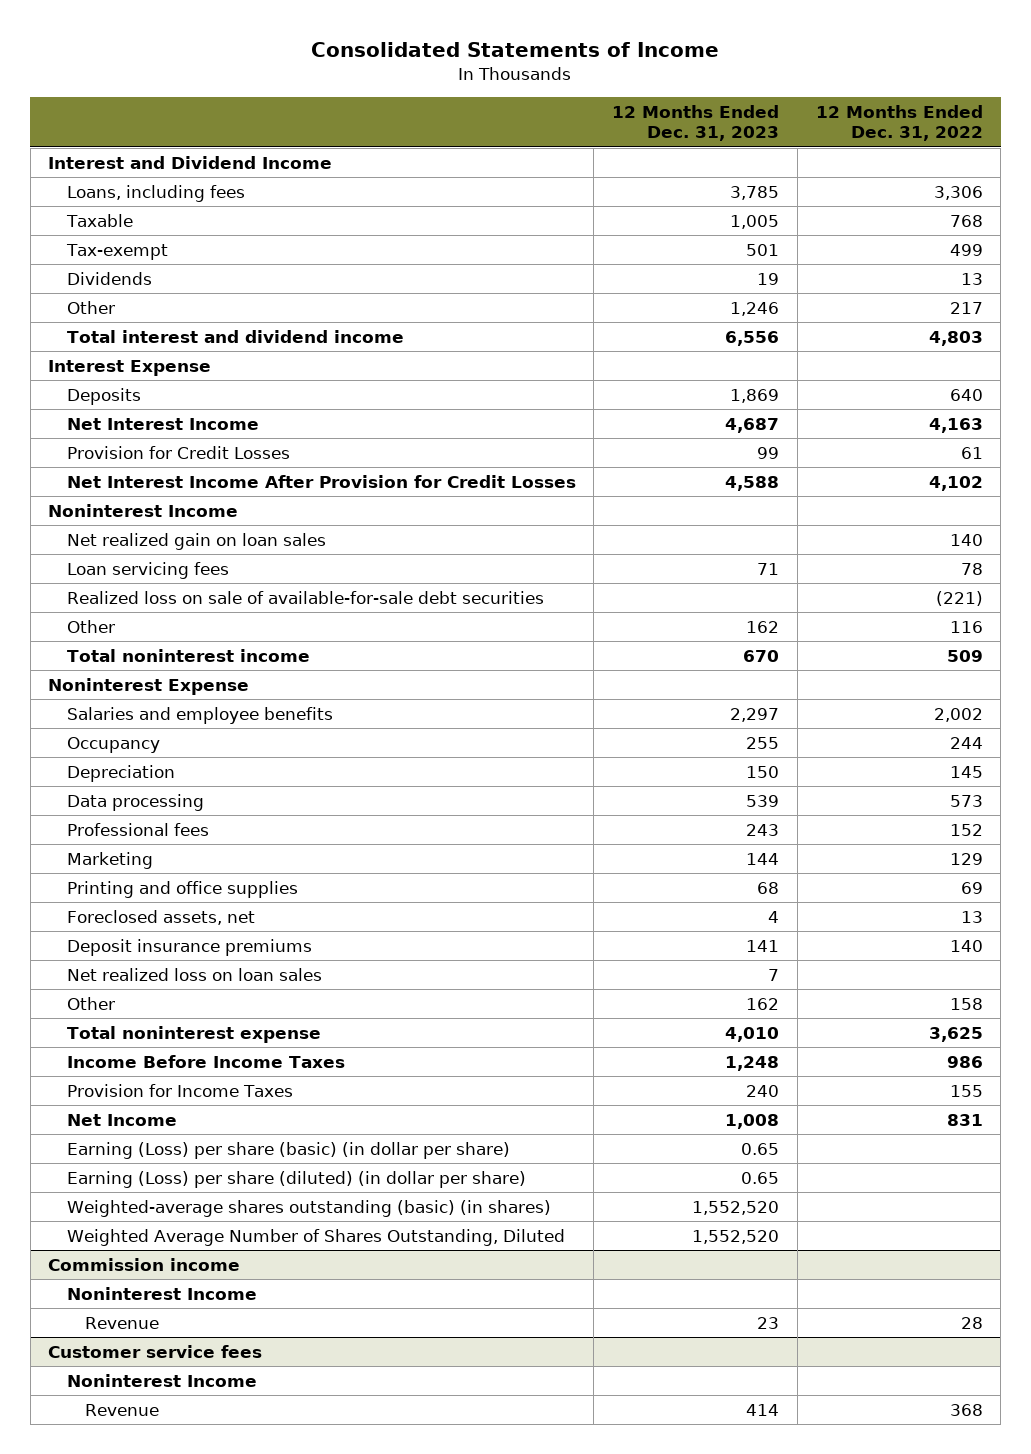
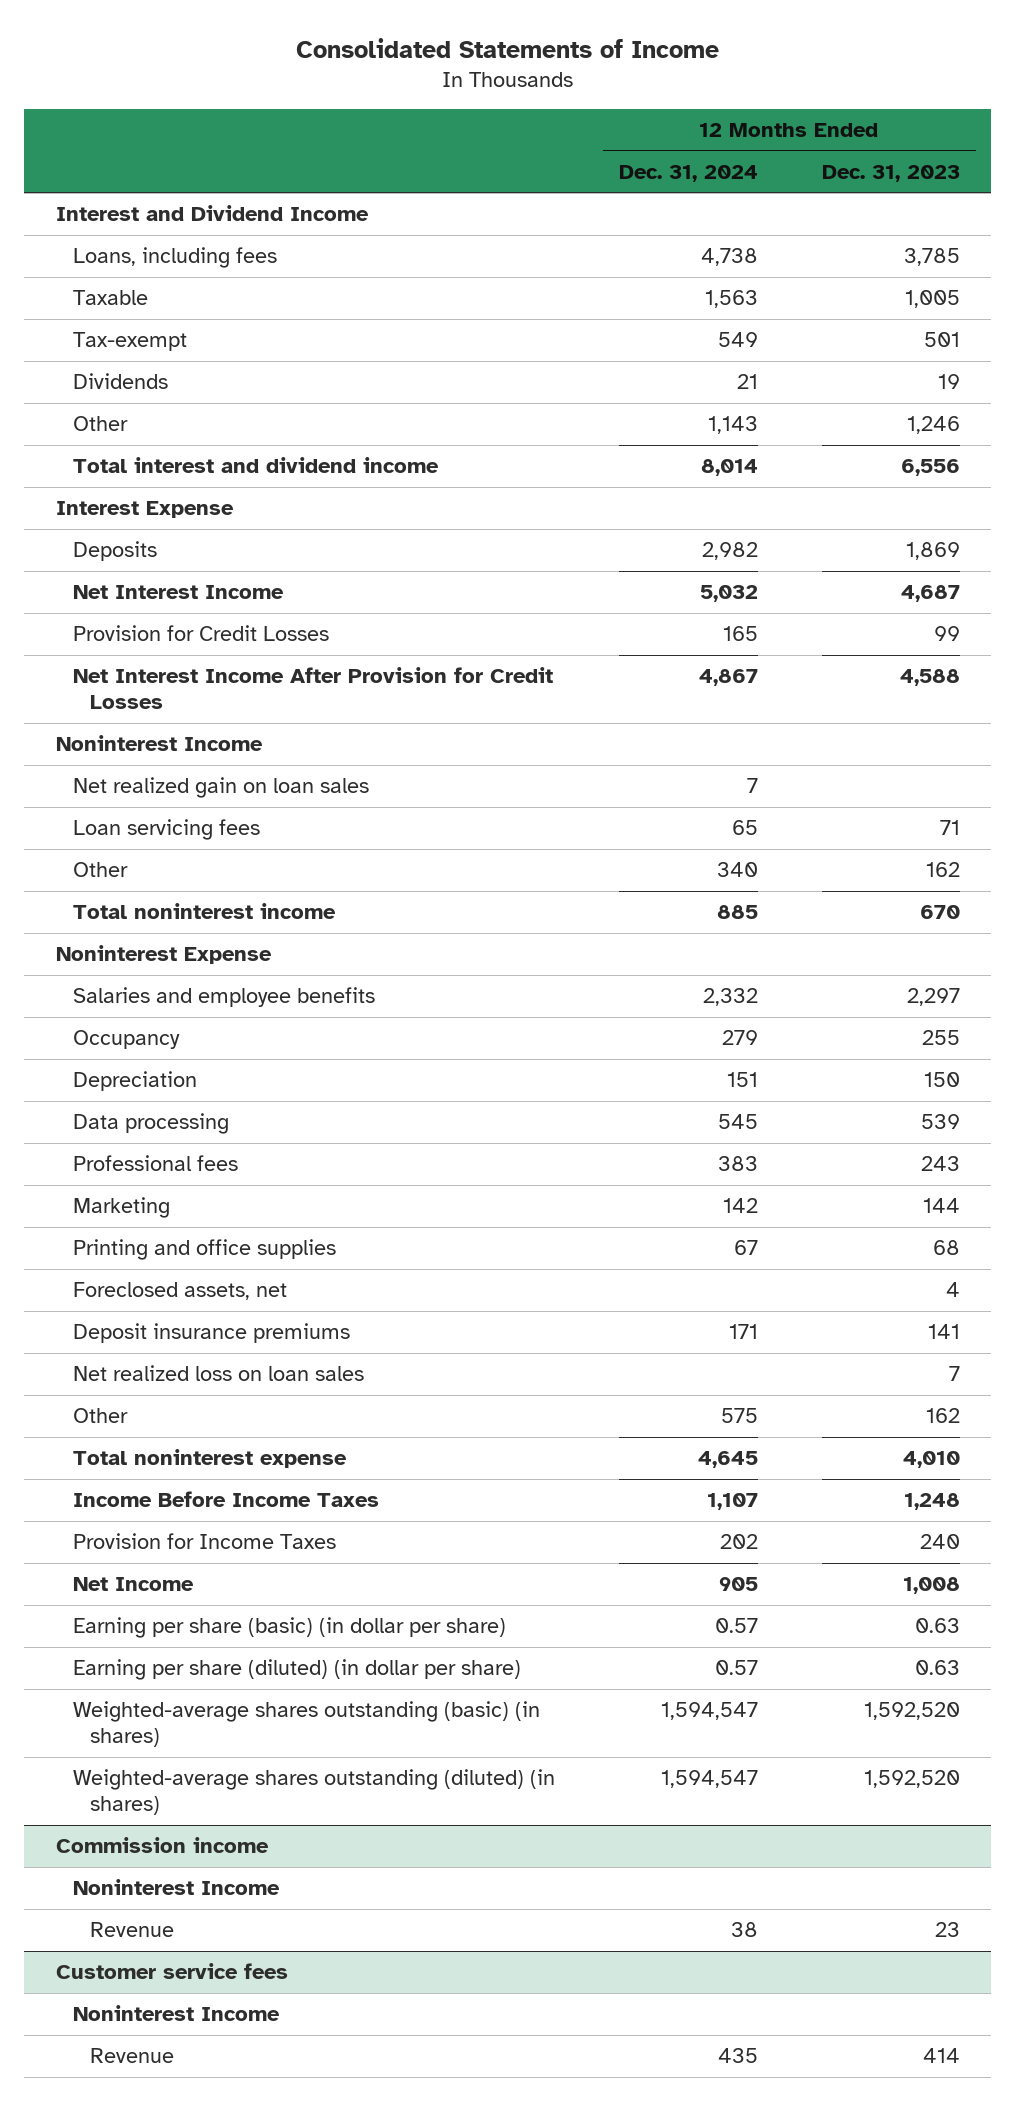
[815,104,983,142] 12 Months Ended Dec. 31, 2022 -> none
none -> [618,164,758,182] Dec. 31, 2024
[66,590,544,604] Realized loss on sale of available-for-sale debt securities -> none
[66,1141,510,1159] Earning (Loss) per share (basic) (in dollar per share) -> [73,1617,507,1639] Earning per share (basic) (in dollar per share)
[741,1142,780,1155] 0.65 -> [914,1618,960,1634] 0.63
[66,1170,526,1188] Earning (Loss) per share (diluted) (in dollar per share) -> [73,1659,522,1681] Earning per share (diluted) (in dollar per share)
[741,1171,780,1184] 0.65 -> [914,1660,960,1676] 0.63
[692,1200,780,1215] 1,552,520 -> [863,1702,960,1721] 1,592,520
[66,1228,565,1246] Weighted Average Number of Shares Outstanding, Diluted -> [73,1769,556,1816] Weighted-average shares outstanding (diluted) (in shares)
[692,1229,780,1244] 1,552,520 -> [863,1770,960,1789] 1,592,520

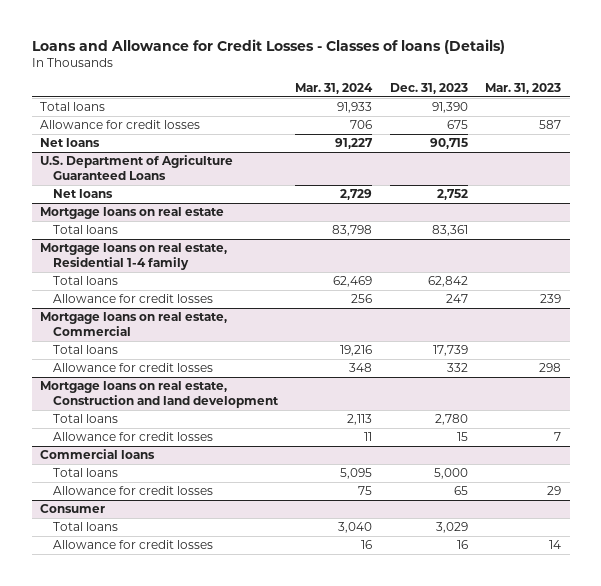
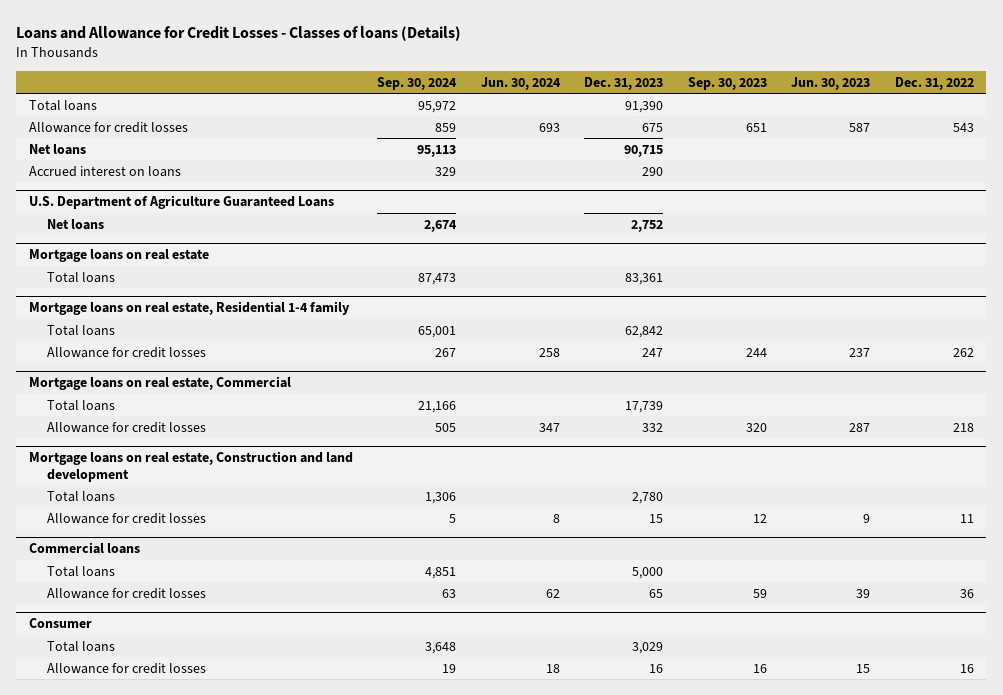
[295,83,374,95] Mar. 31, 2024 -> none
[484,83,561,95] Mar. 31, 2023 -> none
none -> [377,76,458,90] Sep. 30, 2024
none -> [480,76,561,90] Jun. 30, 2024
none -> [687,76,767,90] Sep. 30, 2023
none -> [791,76,871,90] Jun. 30, 2023
none -> [894,76,974,90] Dec. 31, 2022
none -> [28,165,181,177] Accrued interest on loans

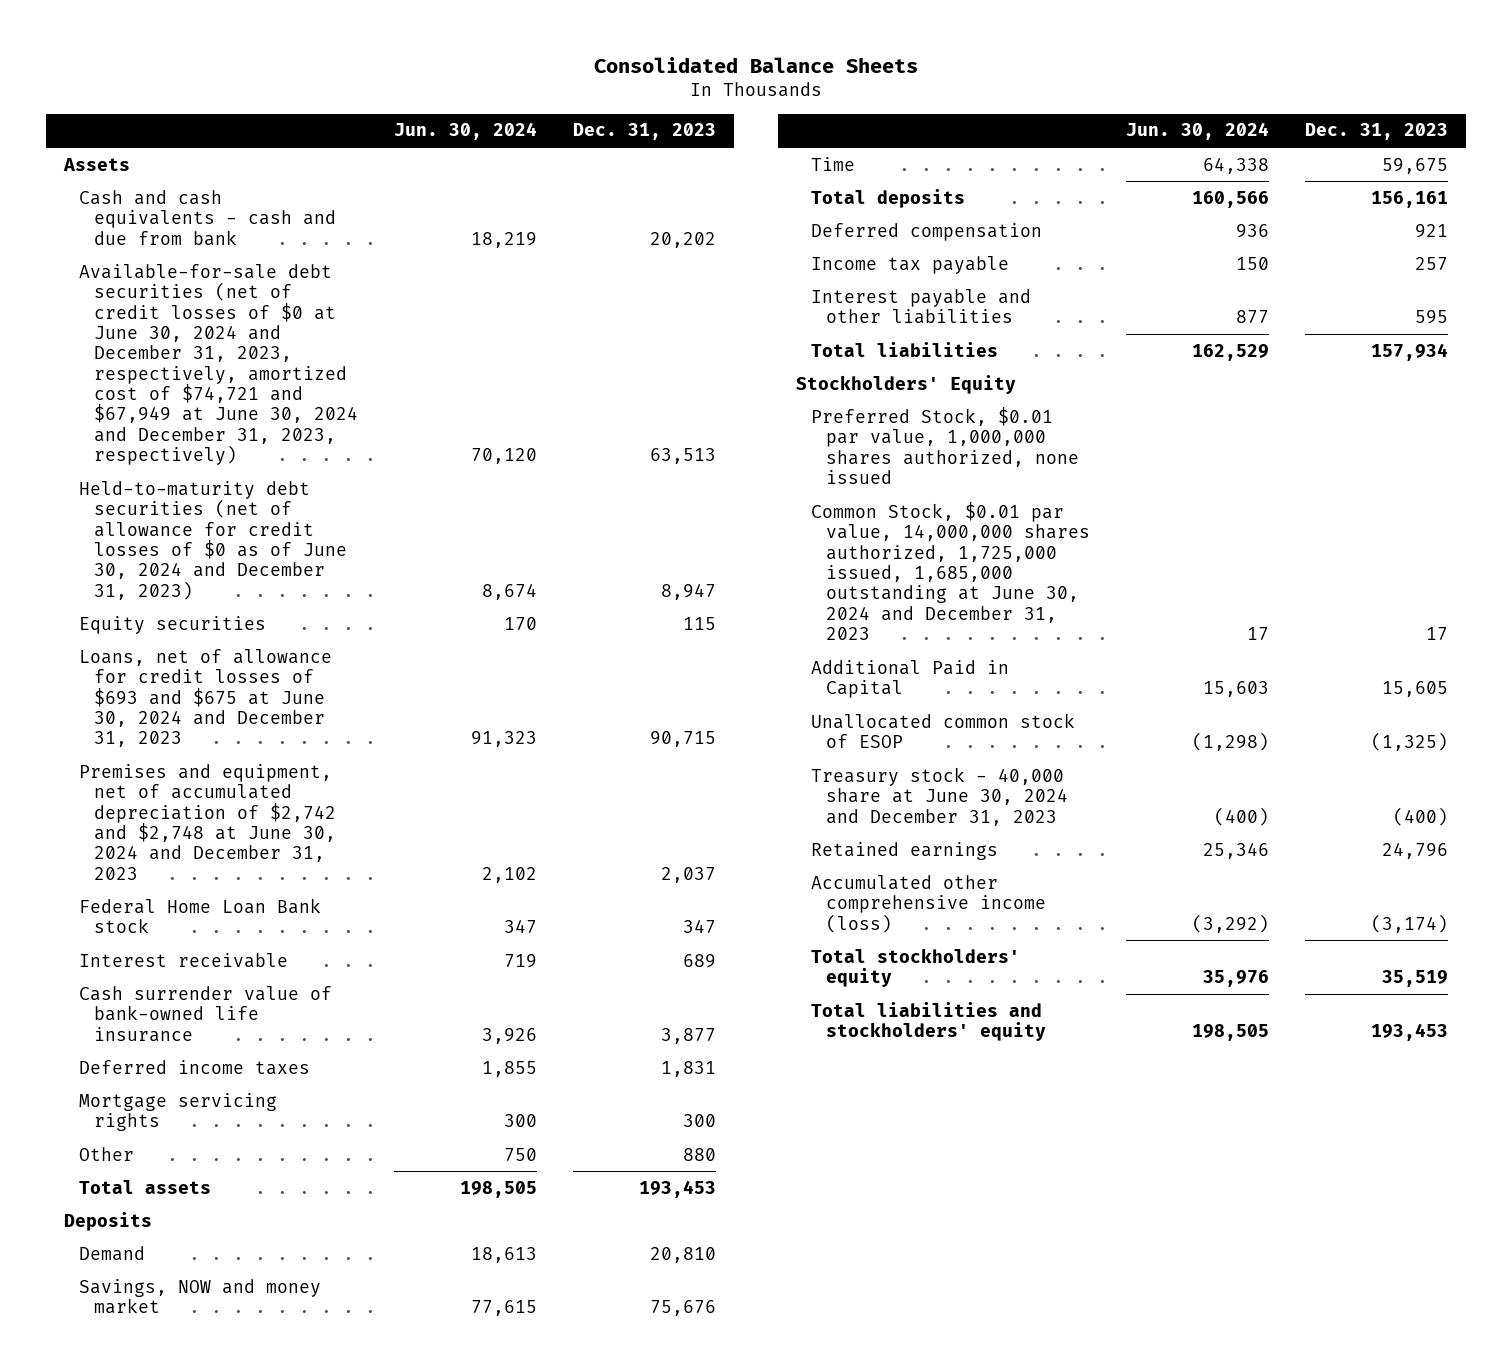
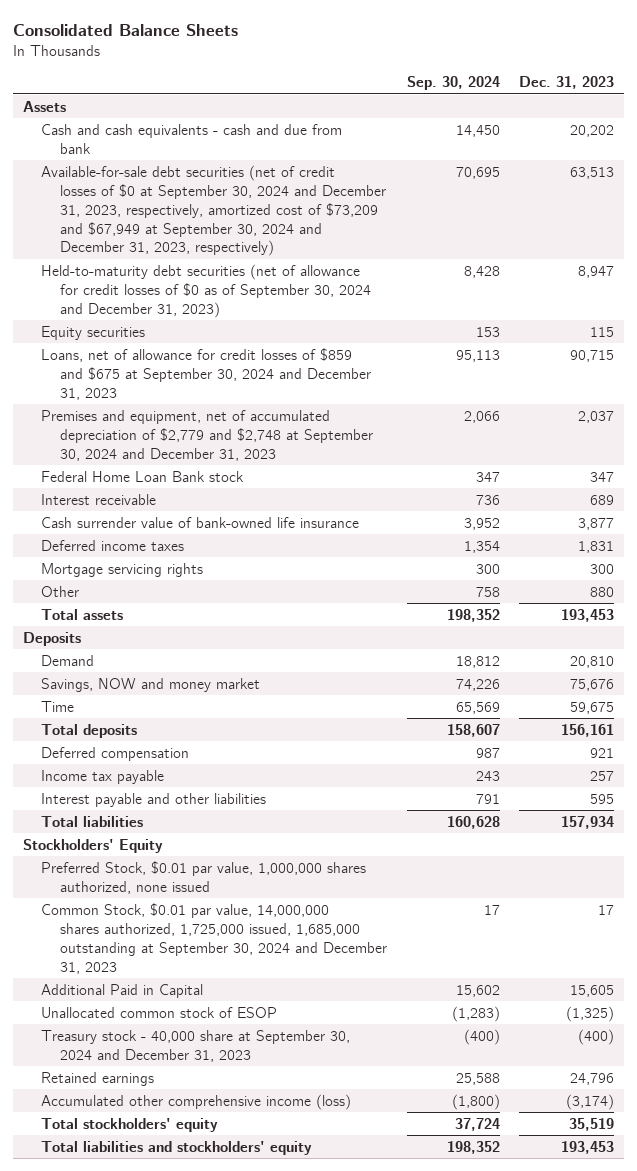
[393,122,537,141] Jun. 30, 2024 -> none
none -> [406,76,500,91] Sep. 30, 2024
[78,263,358,466] Available-for-sale debt securities (net of credit losses of $0 at June 30, 2024 and December 31, 2023, respectively, amortized cost of $74,721 and $67,949 at June 30, 2024 and December 31, 2023, respectively) -> [41,164,386,257] Available-for-sale debt securities (net of credit losses of $0 at September 30, 2024 and December 31, 2023, respectively, amortized cost of $73,209 and $67,949 at September 30, 2024 and December 31, 2023, respectively)
[78,480,347,600] Held-to-maturity debt securities (net of allowance for credit losses of $0 as of June 30, 2024 and December 31, 2023) -> [41,263,371,318] Held-to-maturity debt securities (net of allowance for credit losses of $0 as of September 30, 2024 and December 31, 2023)
[78,648,332,748] Loans, net of allowance for credit losses of $693 and $675 at June 30, 2024 and December 31, 2023 -> [41,347,371,400] Loans, net of allowance for credit losses of $859 and $675 at September 30, 2024 and December 31, 2023
[78,763,336,880] Premises and equipment, net of accumulated depreciation of $2,742 and $2,748 at June 30, 2024 and December 31, 2023 -> [41,409,373,461] Premises and equipment, net of accumulated depreciation of $2,779 and $2,748 at September 30, 2024 and December 31, 2023
[810,501,1090,640] Common Stock, $0.01 par value, 14,000,000 shares authorized, 1,725,000 issued, 1,685,000 outstanding at June 30, 2024 and December 31, 2023 -> [41,902,387,974] Common Stock, $0.01 par value, 14,000,000 shares authorized, 1,725,000 issued, 1,685,000 outstanding at September 30, 2024 and December 31, 2023
[810,766,1068,826] Treasury stock - 40,000 share at June 30, 2024 and December 31, 2023 -> [41,1029,351,1062] Treasury stock - 40,000 share at September 30, 2024 and December 31, 2023

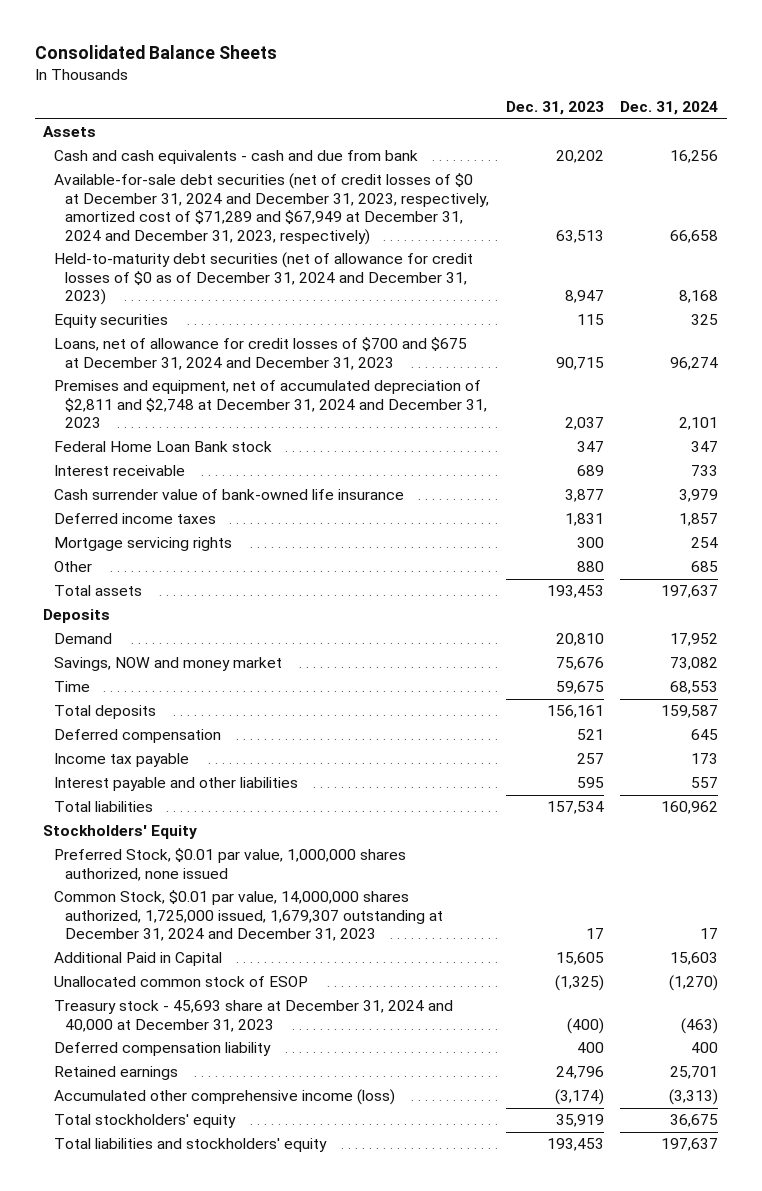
[406,76,500,91] Sep. 30, 2024 -> none
none -> [620,101,719,116] Dec. 31, 2024
[41,164,386,257] Available-for-sale debt securities (net of credit losses of $0 at September 30, 2024 and December 31, 2023, respectively, amortized cost of $73,209 and $67,949 at September 30, 2024 and December 31, 2023, respectively) -> [54,173,490,245] Available-for-sale debt securities (net of credit losses of $0 at December 31, 2024 and December 31, 2023, respectively, amortized cost of $71,289 and $67,949 at December 31, 2024 and December 31, 2023, respectively)
[41,263,371,318] Held-to-maturity debt securities (net of allowance for credit losses of $0 as of September 30, 2024 and December 31, 2023) -> [54,252,474,306] Held-to-maturity debt securities (net of allowance for credit losses of $0 as of December 31, 2024 and December 31, 2023)
[41,347,371,400] Loans, net of allowance for credit losses of $859 and $675 at September 30, 2024 and December 31, 2023 -> [54,337,468,370] Loans, net of allowance for credit losses of $700 and $675 at December 31, 2024 and December 31, 2023
[41,409,373,461] Premises and equipment, net of accumulated depreciation of $2,779 and $2,748 at September 30, 2024 and December 31, 2023 -> [54,380,488,429] Premises and equipment, net of accumulated depreciation of $2,811 and $2,748 at December 31, 2024 and December 31, 2023
[590,747,615,758] 921 -> [576,729,604,741] 521
[561,815,615,829] 157,934 -> [546,801,604,815] 157,534
[41,902,387,974] Common Stock, $0.01 par value, 14,000,000 shares authorized, 1,725,000 issued, 1,685,000 outstanding at September 30, 2024 and December 31, 2023 -> [54,890,444,942] Common Stock, $0.01 par value, 14,000,000 shares authorized, 1,725,000 issued, 1,679,307 outstanding at December 31, 2024 and December 31, 2023
[41,1029,351,1062] Treasury stock - 40,000 share at September 30, 2024 and December 31, 2023 -> [54,1000,454,1032] Treasury stock - 45,693 share at December 31, 2024 and 40,000 at December 31, 2023
none -> [54,1042,272,1057] Deferred compensation liability
[569,1117,615,1131] 35,519 -> [555,1114,604,1128] 35,919

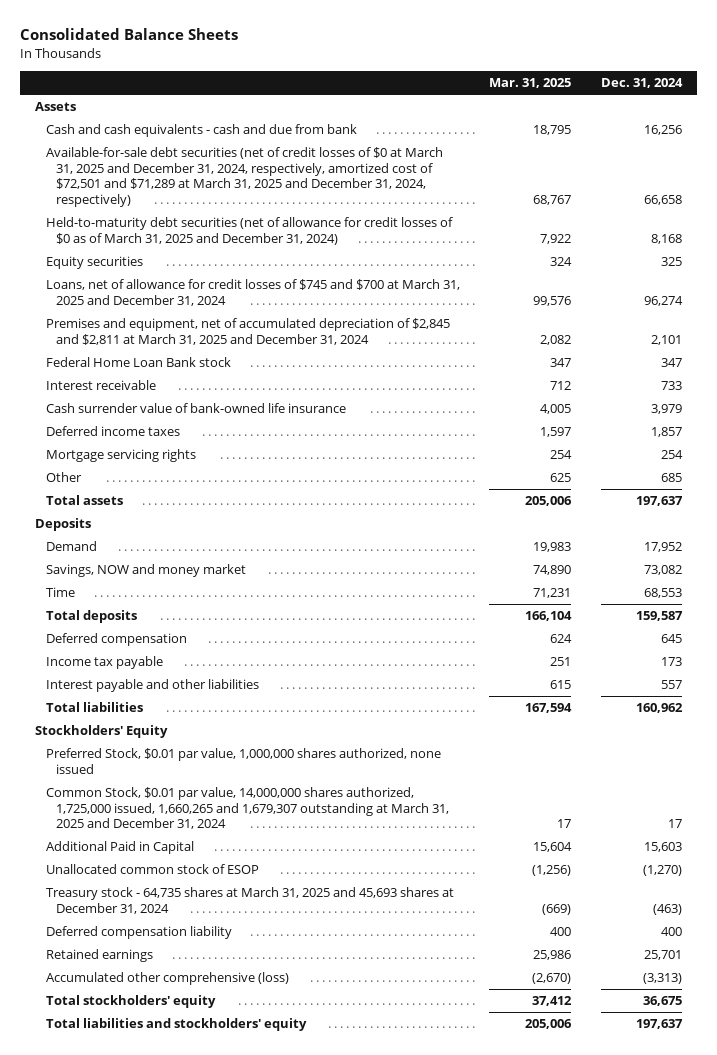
[505,101,604,116] Dec. 31, 2023 -> none
none -> [489,78,572,89] Mar. 31, 2025
[54,173,490,245] Available-for-sale debt securities (net of credit losses of $0 at December 31, 2024 and December 31, 2023, respectively, amortized cost of $71,289 and $67,949 at December 31, 2024 and December 31, 2023, respectively) -> [45,147,443,208] Available-for-sale debt securities (net of credit losses of $0 at March 31, 2025 and December 31, 2024, respectively, amortized cost of $72,501 and $71,289 at March 31, 2025 and December 31, 2024, respectively)
[54,252,474,306] Held-to-maturity debt securities (net of allowance for credit losses of $0 as of December 31, 2024 and December 31, 2023) -> [45,217,453,245] Held-to-maturity debt securities (net of allowance for credit losses of $0 as of March 31, 2025 and December 31, 2024)
[54,337,468,370] Loans, net of allowance for credit losses of $700 and $675 at December 31, 2024 and December 31, 2023 -> [45,279,460,306] Loans, net of allowance for credit losses of $745 and $700 at March 31, 2025 and December 31, 2024
[54,380,488,429] Premises and equipment, net of accumulated depreciation of $2,811 and $2,748 at December 31, 2024 and December 31, 2023 -> [45,318,450,345] Premises and equipment, net of accumulated depreciation of $2,845 and $2,811 at March 31, 2025 and December 31, 2024
[54,890,444,942] Common Stock, $0.01 par value, 14,000,000 shares authorized, 1,725,000 issued, 1,679,307 outstanding at December 31, 2024 and December 31, 2023 -> [45,787,450,830] Common Stock, $0.01 par value, 14,000,000 shares authorized, 1,725,000 issued, 1,660,265 and 1,679,307 outstanding at March 31, 2025 and December 31, 2024
[54,1000,454,1032] Treasury stock - 45,693 share at December 31, 2024 and 40,000 at December 31, 2023 -> [45,887,454,914] Treasury stock - 64,735 shares at March 31, 2025 and 45,693 shares at December 31, 2024
[54,1089,396,1106] Accumulated other comprehensive income (loss) -> [45,972,289,986] Accumulated other comprehensive (loss)

